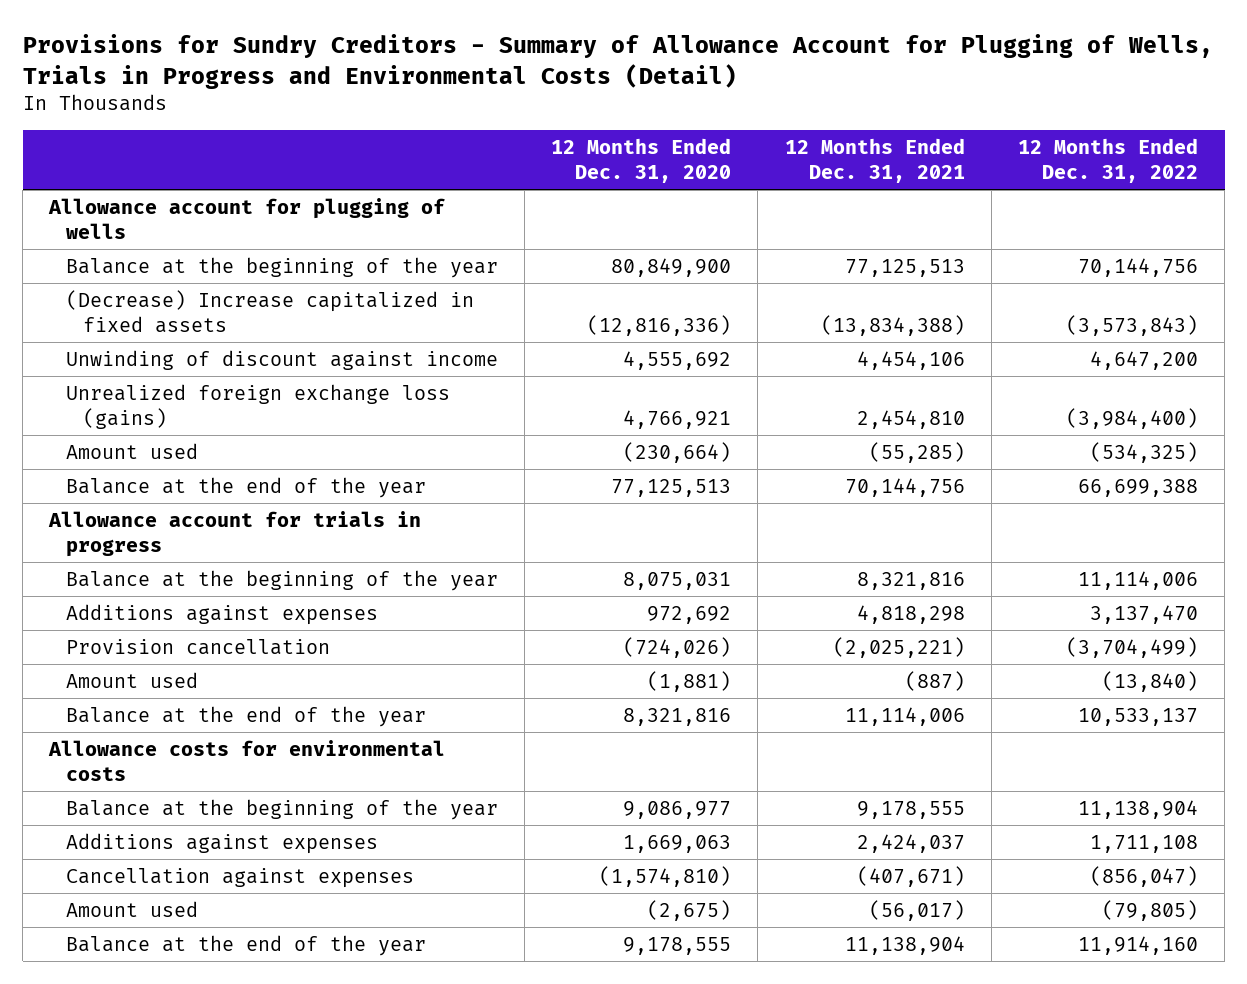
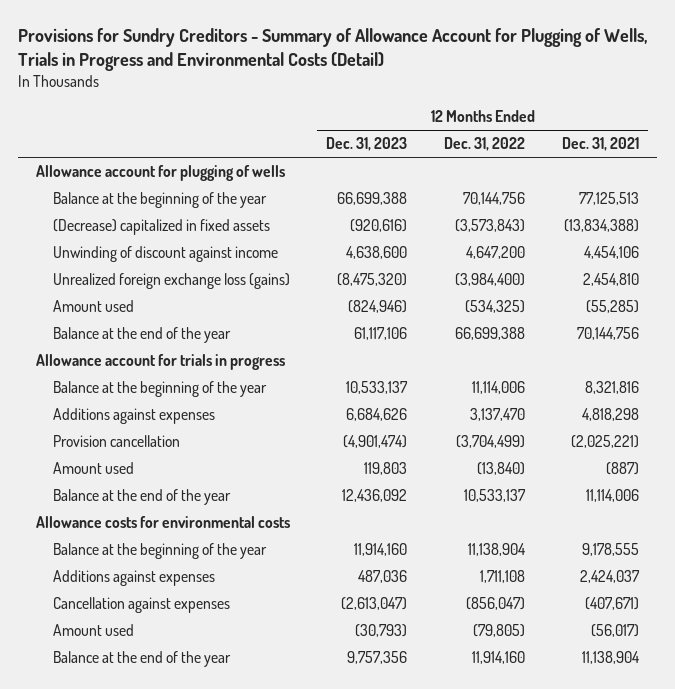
[551,137,732,184] 12 Months Ended Dec. 31, 2020 -> none
none -> [326,137,408,152] Dec. 31, 2023
[66,289,475,334] (Decrease) Increase capitalized in fixed assets -> [52,219,270,236] (Decrease) capitalized in fixed assets

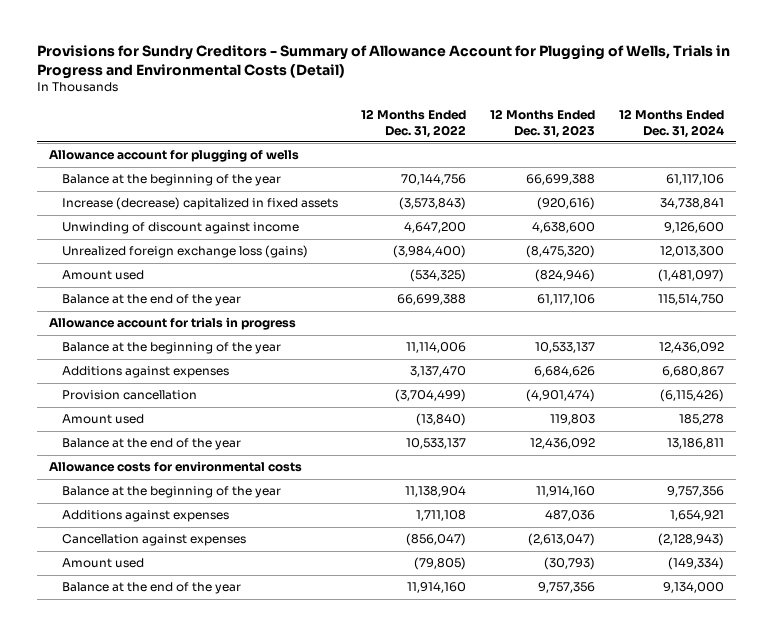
[561,137,639,152] Dec. 31, 2021 -> none
none -> [619,109,725,138] 12 Months Ended Dec. 31, 2024
[52,219,270,236] (Decrease) capitalized in fixed assets -> [61,197,338,211] Increase (decrease) capitalized in fixed assets

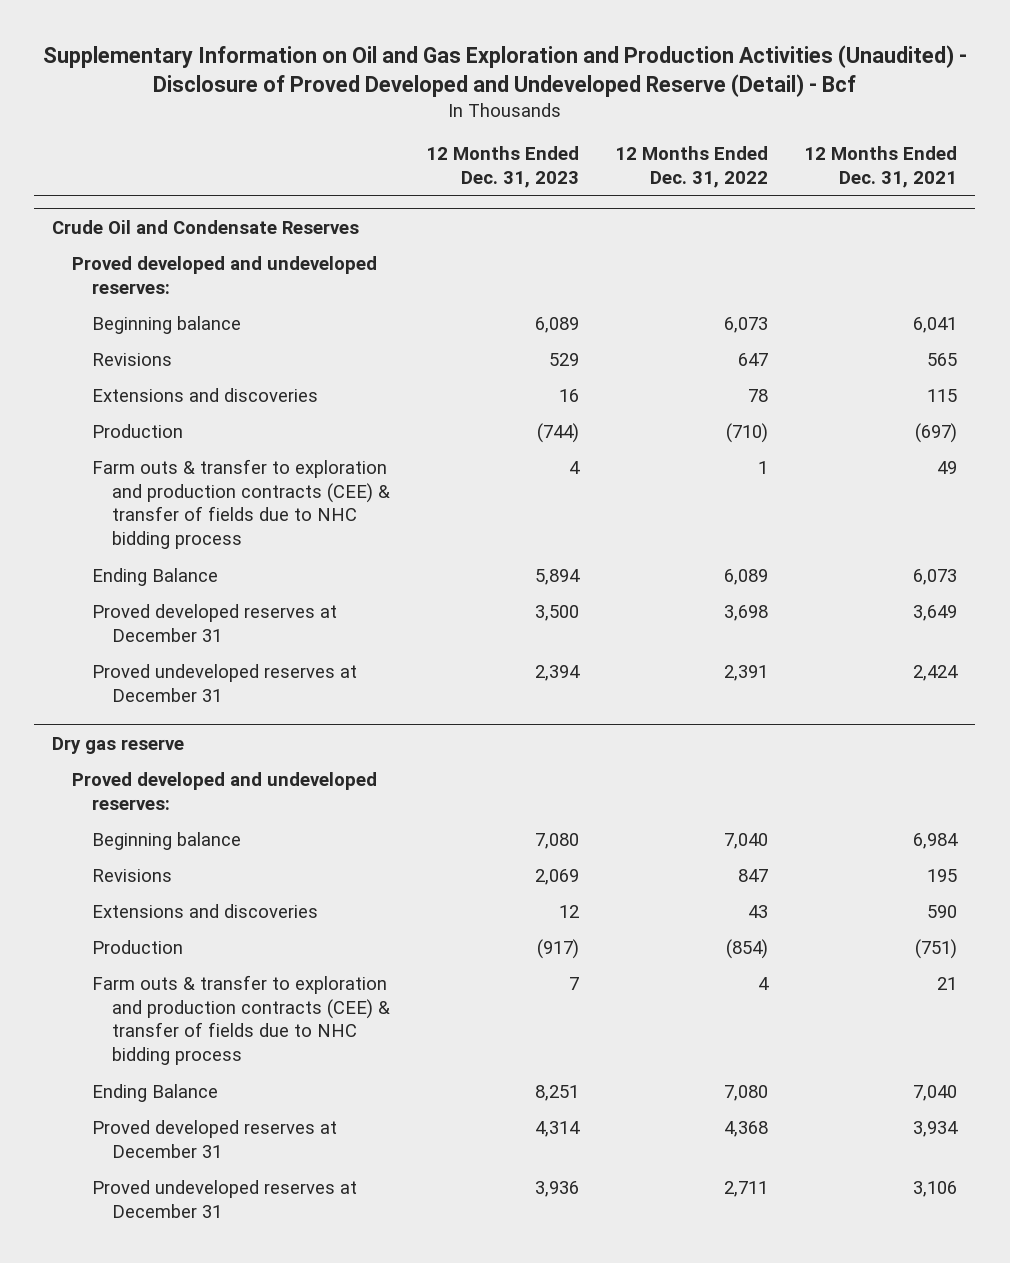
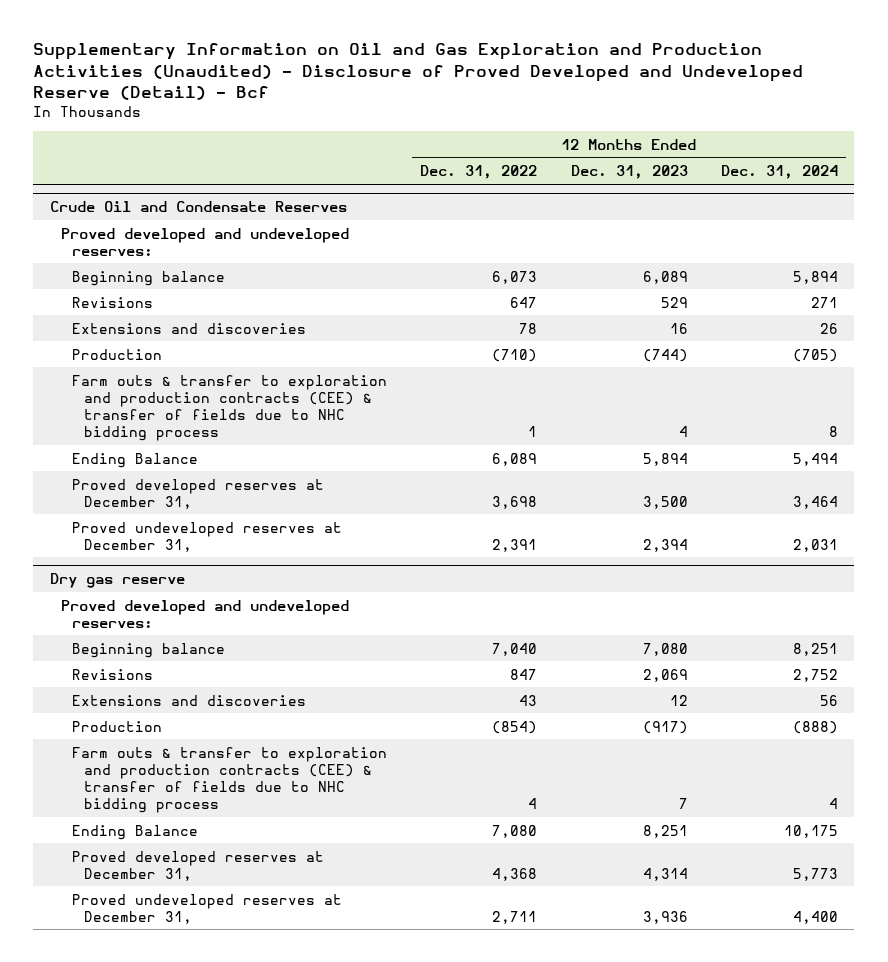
[804,146,958,188] 12 Months Ended Dec. 31, 2021 -> none
none -> [720,165,838,180] Dec. 31, 2024
[92,603,338,642] Proved developed reserves at December 31 -> [72,478,325,509] Proved developed reserves at December 31,
[92,663,358,702] Proved undeveloped reserves at December 31 -> [72,521,343,552] Proved undeveloped reserves at December 31,
[92,1119,338,1158] Proved developed reserves at December 31 -> [72,850,325,881] Proved developed reserves at December 31,
[92,1179,358,1218] Proved undeveloped reserves at December 31 -> [72,893,343,924] Proved undeveloped reserves at December 31,

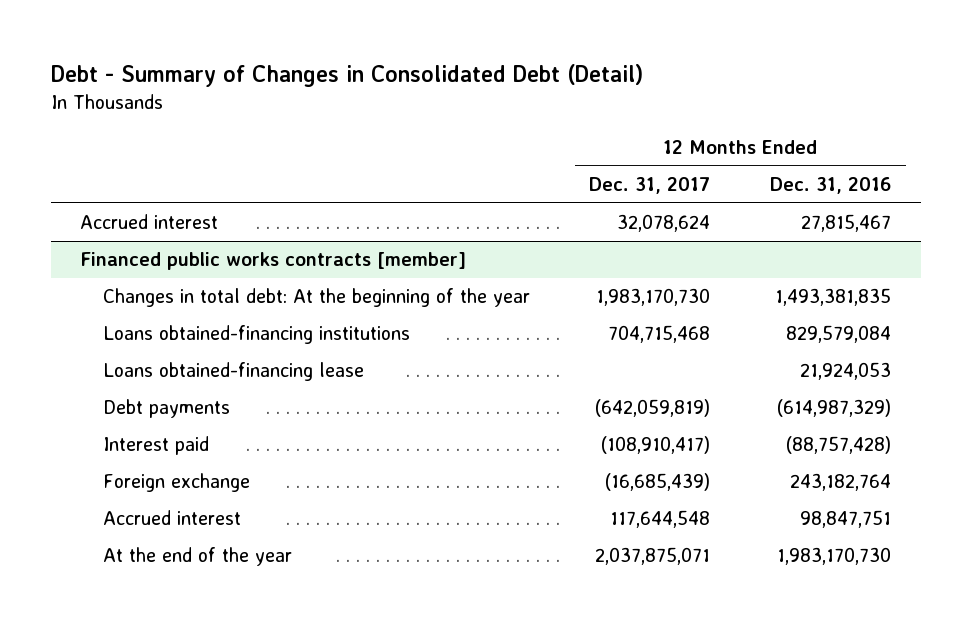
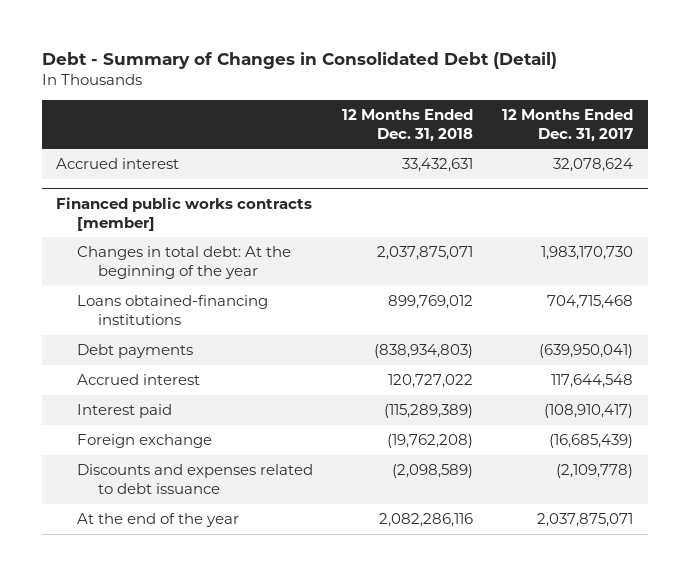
[769,176,891,194] Dec. 31, 2016 -> none
none -> [342,108,474,142] 12 Months Ended Dec. 31, 2018
[103,362,365,382] Loans obtained-financing lease -> none
[595,399,711,418] (642,059,819) -> [539,344,634,359] (639,950,041)
[103,510,242,526] Accrued interest -> [77,374,201,386] Accrued interest
none -> [77,464,314,495] Discounts and expenses related to debt issuance

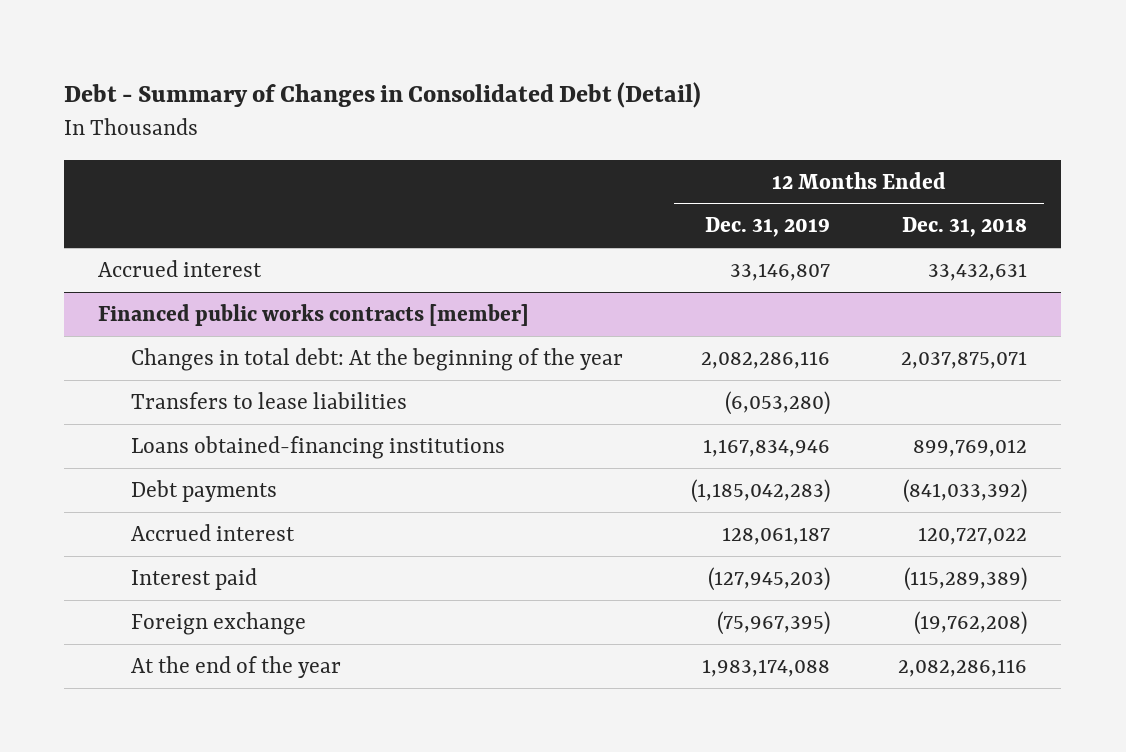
[502,108,634,142] 12 Months Ended Dec. 31, 2017 -> none
none -> [705,217,831,238] Dec. 31, 2019
none -> [131,391,408,409] Transfers to lease liabilities
[374,344,474,359] (838,934,803) -> [903,478,1028,503] (841,033,392)
[77,464,314,495] Discounts and expenses related to debt issuance -> none

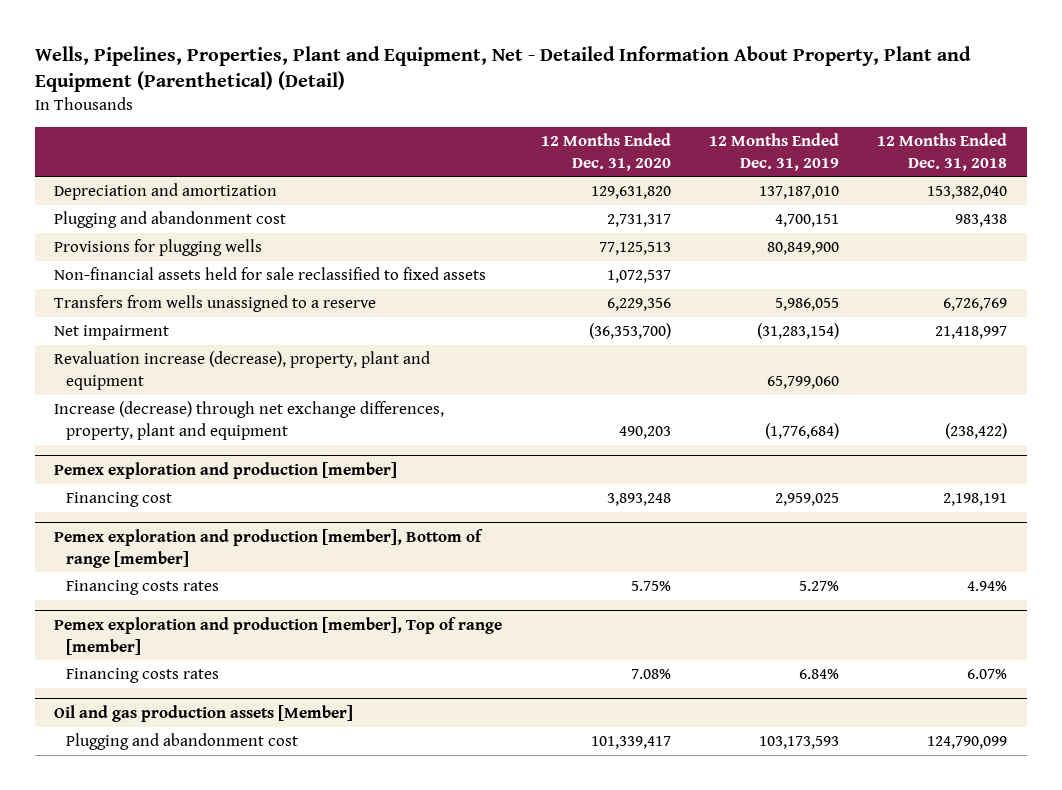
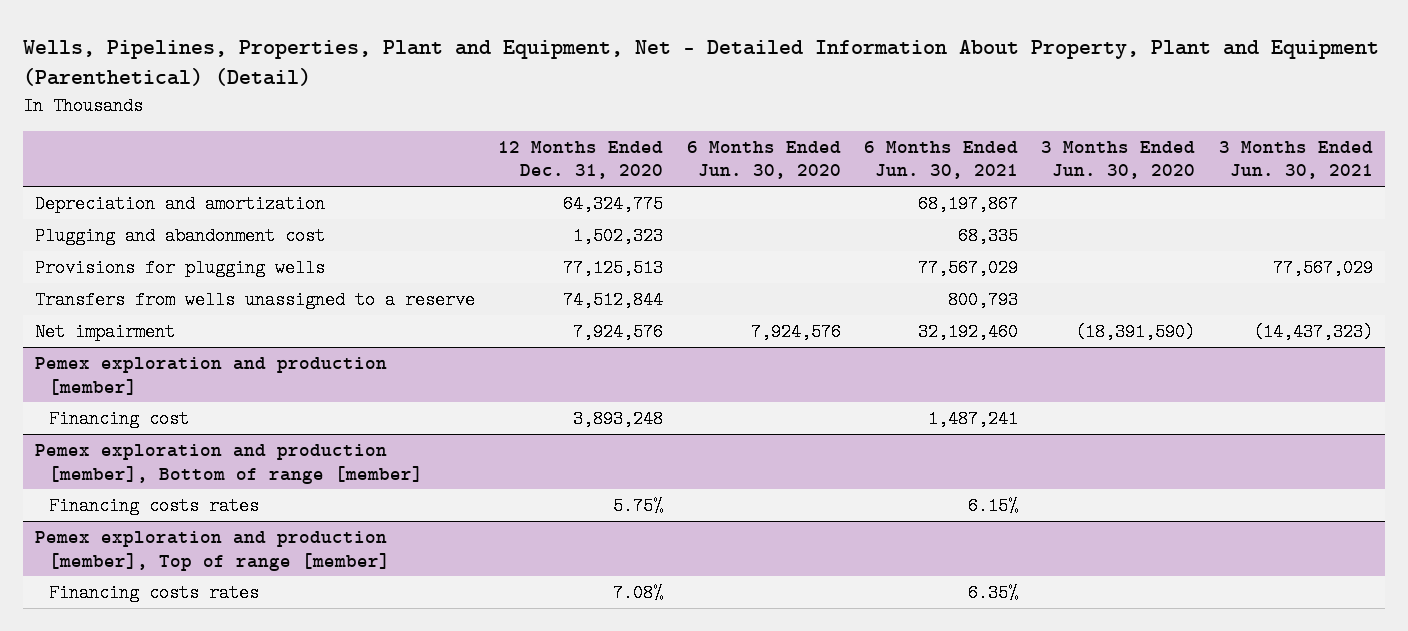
[709,132,840,171] 12 Months Ended Dec. 31, 2019 -> none
[877,132,1008,171] 12 Months Ended Dec. 31, 2018 -> none
none -> [686,140,841,180] 6 Months Ended Jun. 30, 2020
none -> [864,140,1019,180] 6 Months Ended Jun. 30, 2021
none -> [1041,140,1196,180] 3 Months Ended Jun. 30, 2020
none -> [1218,140,1373,180] 3 Months Ended Jun. 30, 2021
[590,186,671,200] 129,631,820 -> [563,194,664,213] 64,324,775
[606,214,671,228] 2,731,317 -> [573,226,664,245] 1,502,323
[54,267,487,281] Non-financial assets held for sale reclassified to fixed assets -> none
[54,351,431,390] Revaluation increase (decrease), property, plant and equipment -> none
[54,401,445,440] Increase (decrease) through net exchange differences, property, plant and equipment -> none
[606,298,671,312] 6,229,356 -> [563,290,664,309] 74,512,844
[588,323,671,340] (36,353,700) -> [573,322,664,341] 7,924,576
[54,705,354,723] Oil and gas production assets [Member] -> none
[65,733,298,751] Plugging and abandonment cost -> none

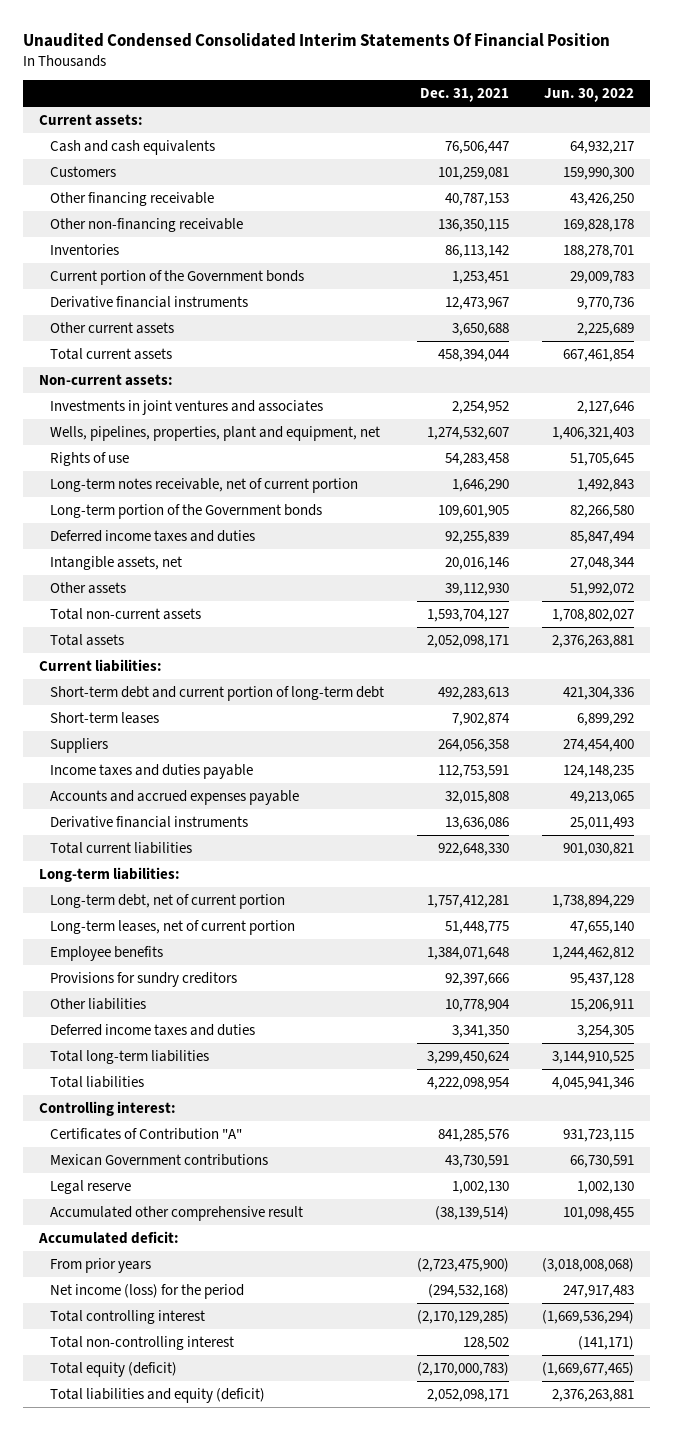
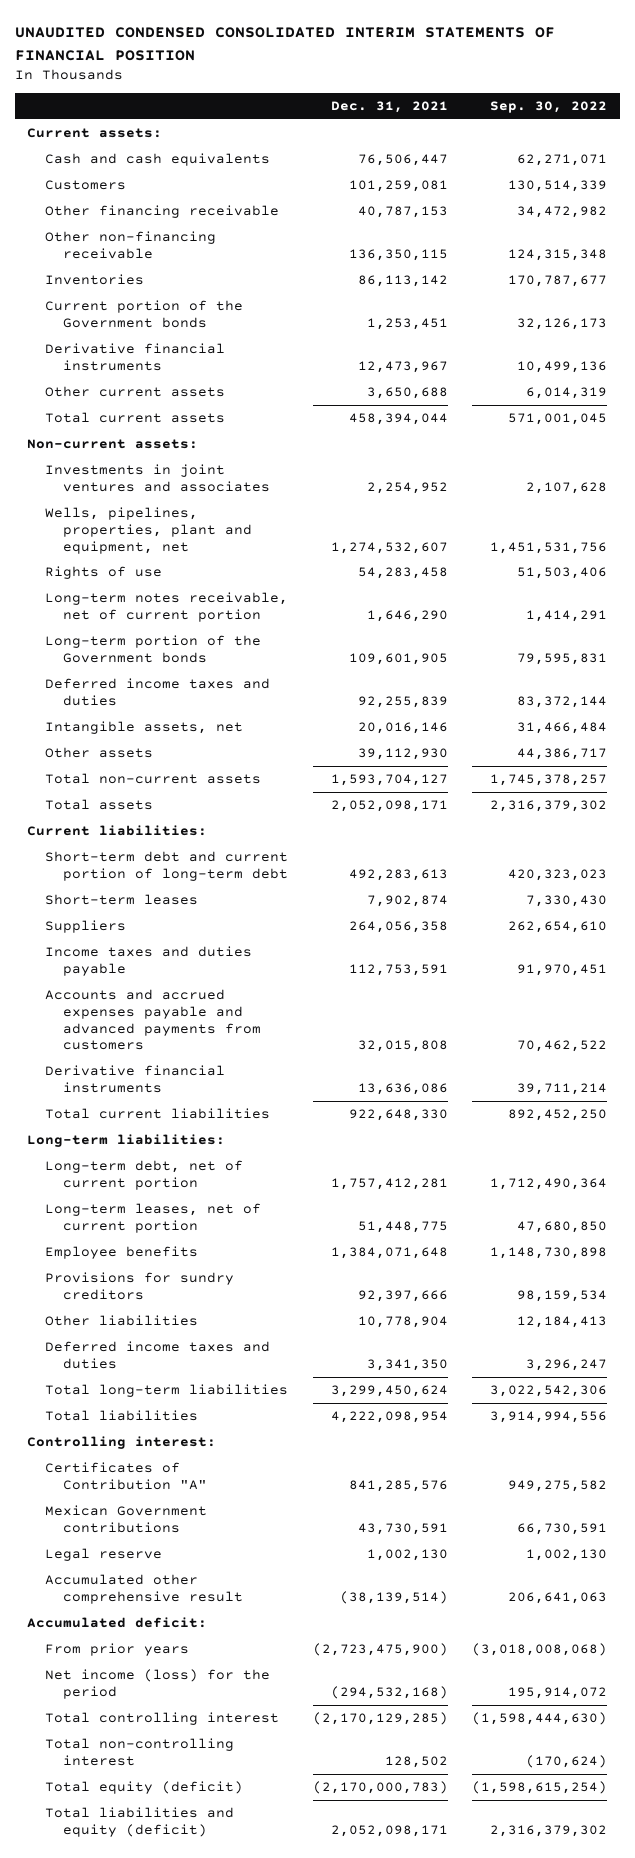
[22,32,610,47] Unaudited Condensed Consolidated Interim Statements Of Financial Position -> [15,27,556,61] UNAUDITED CONDENSED CONSOLIDATED INTERIM STATEMENTS OF FINANCIAL POSITION
[543,88,634,103] Jun. 30, 2022 -> none
none -> [490,101,608,114] Sep. 30, 2022
[49,789,299,805] Accounts and accrued expenses payable -> [45,989,261,1051] Accounts and accrued expenses payable and advanced payments from customers

